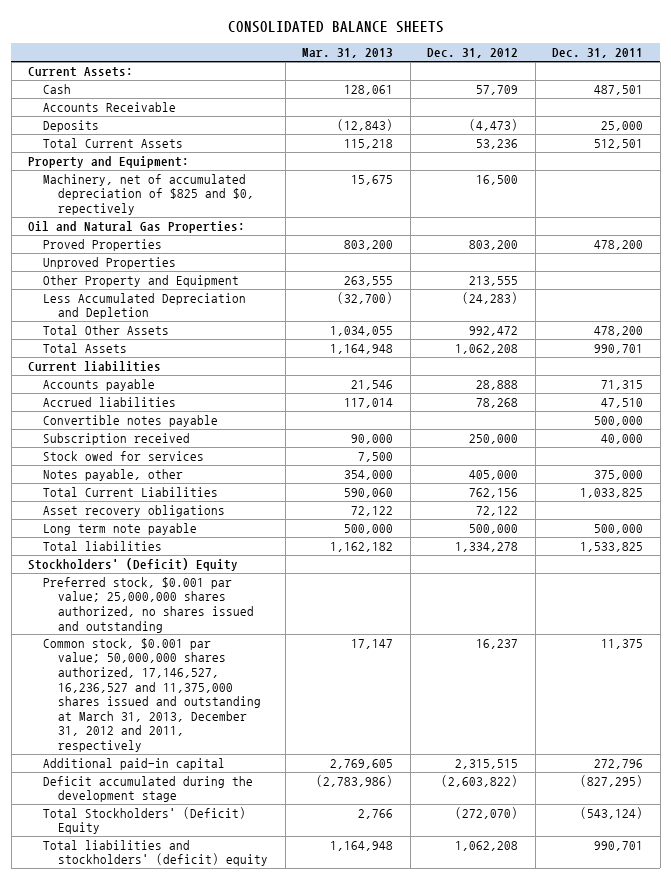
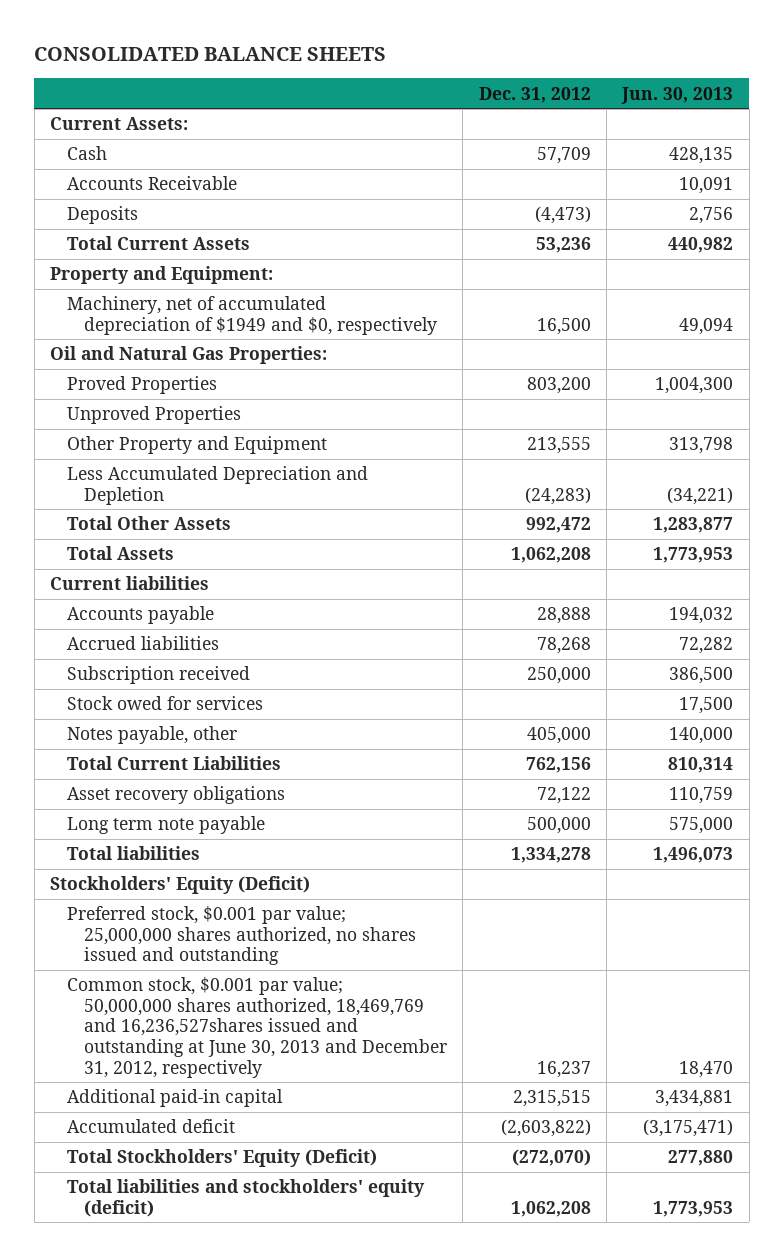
[302,48,394,59] Mar. 31, 2013 -> none
[552,48,644,59] Dec. 31, 2011 -> none
none -> [621,86,734,104] Jun. 30, 2013
[43,173,255,216] Machinery, net of accumulated depreciation of $825 and $0, repectively -> [67,296,438,335] Machinery, net of accumulated depreciation of $1949 and $0, respectively
[43,414,219,427] Convertible notes payable -> none
[28,557,239,571] Stockholders' (Deficit) Equity -> [50,876,311,895] Stockholders' Equity (Deficit)
[43,637,262,752] Common stock, $0.001 par value; 50,000,000 shares authorized, 17,146,527, 16,236,527 and 11,375,000 shares issued and outstanding at March 31, 2013, December 31, 2012 and 2011, respectively -> [67,977,448,1078] Common stock, $0.001 par value; 50,000,000 shares authorized, 18,469,769 and 16,236,527shares issued and outstanding at June 30, 2013 and December 31, 2012, respectively
[43,775,254,803] Deficit accumulated during the development stage -> [67,1119,236,1134] Accumulated deficit
[43,806,247,835] Total Stockholders' (Deficit) Equity -> [67,1149,378,1168] Total Stockholders' Equity (Deficit)
[43,839,269,867] Total liabilities and stockholders' (deficit) equity -> [67,1179,426,1217] Total liabilities and stockholders' equity (deficit)

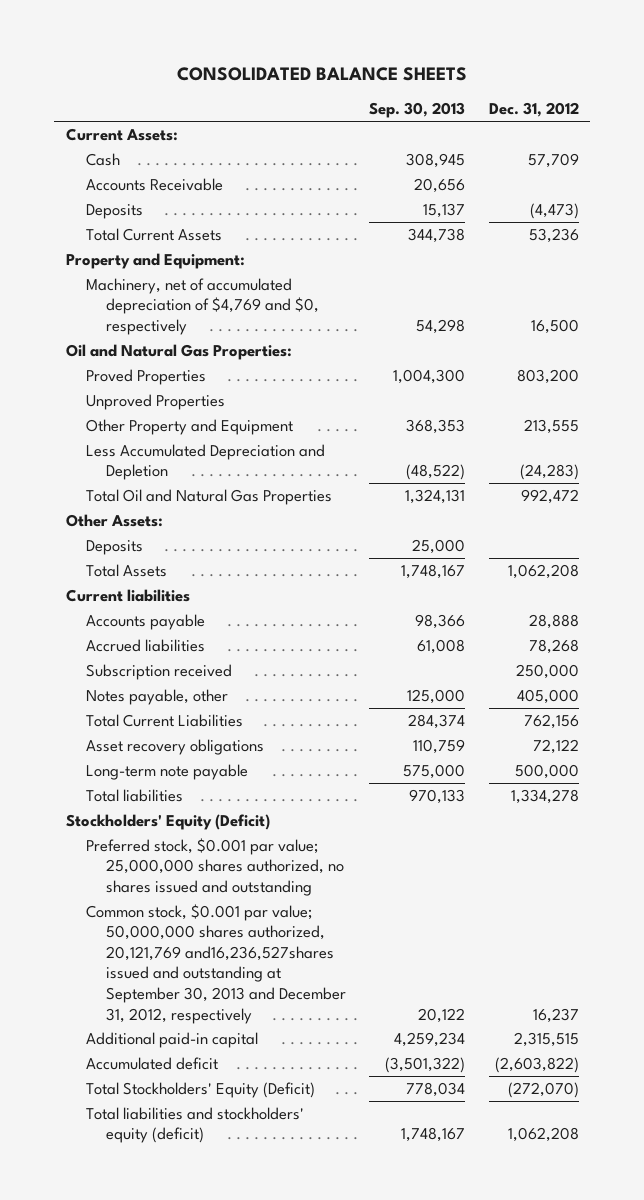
[621,86,734,104] Jun. 30, 2013 -> none
none -> [369,102,466,119] Sep. 30, 2013
[67,296,438,335] Machinery, net of accumulated depreciation of $1949 and $0, respectively -> [85,277,319,335] Machinery, net of accumulated depreciation of $4,769 and $0, respectively
[67,516,232,531] Total Other Assets -> [85,488,332,505] Total Oil and Natural Gas Properties
none -> [65,513,163,527] Other Assets:
none -> [85,539,143,555] Deposits
[67,696,264,711] Stock owed for services -> none
[67,816,266,835] Long term note payable -> [85,763,248,780] Long-term note payable
[67,977,448,1078] Common stock, $0.001 par value; 50,000,000 shares authorized, 18,469,769 and 16,236,527shares issued and outstanding at June 30, 2013 and December 31, 2012, respectively -> [85,903,346,1024] Common stock, $0.001 par value; 50,000,000 shares authorized, 20,121,769 and16,236,527shares issued and outstanding at September 30, 2013 and December 31, 2012, respectively

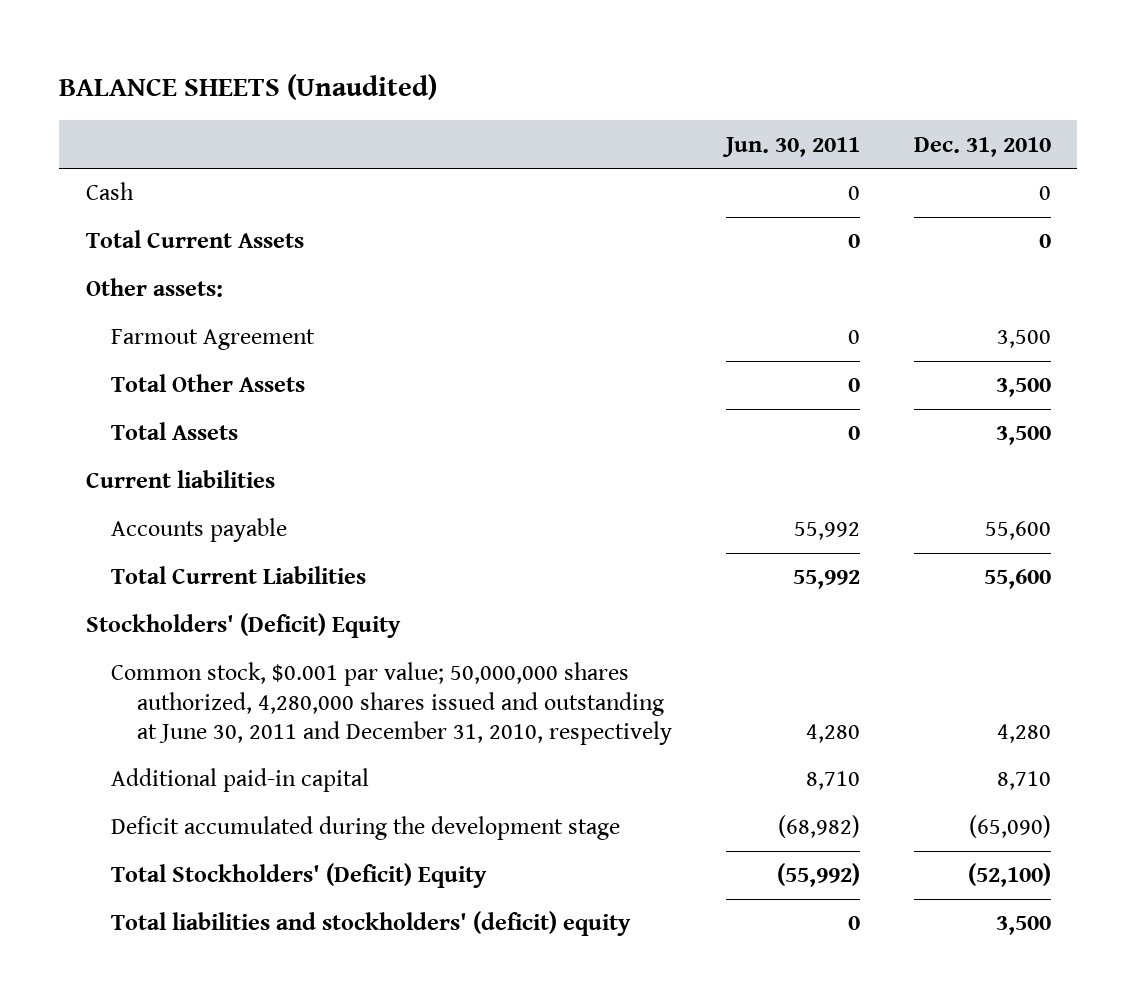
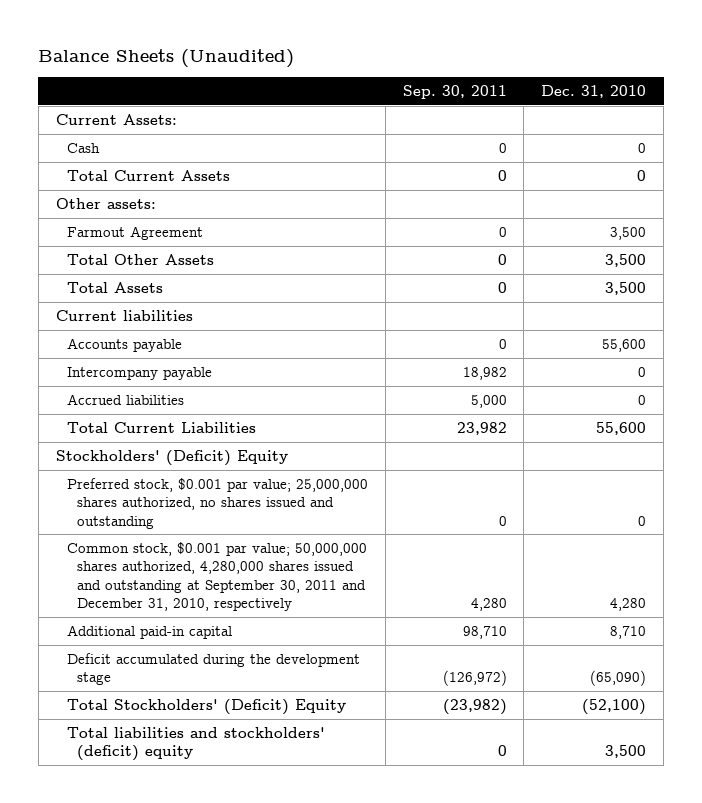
[58,74,437,101] BALANCE SHEETS (Unaudited) -> [38,48,295,68] Balance Sheets (Unaudited)
[721,136,860,157] Jun. 30, 2011 -> none
none -> [402,85,507,100] Sep. 30, 2011
none -> [55,114,177,126] Current Assets:
none -> [66,367,212,381] Intercompany payable
none -> [66,394,184,406] Accrued liabilities
none -> [66,478,368,529] Preferred stock, $0.001 par value; 25,000,000 shares authorized, no shares issued and outstanding
[111,662,672,745] Common stock, $0.001 par value; 50,000,000 shares authorized, 4,280,000 shares issued and outstanding at June 30, 2011 and December 31, 2010, respectively -> [66,542,367,612] Common stock, $0.001 par value; 50,000,000 shares authorized, 4,280,000 shares issued and outstanding at September 30, 2011 and December 31, 2010, respectively

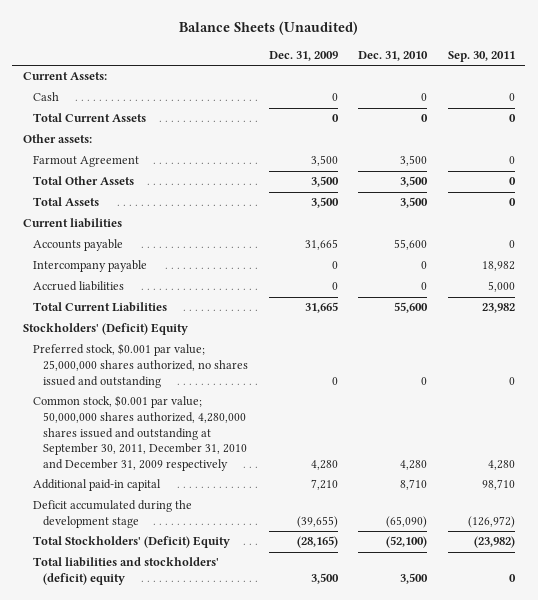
none -> [268,51,338,62] Dec. 31, 2009
[66,542,367,612] Common stock, $0.001 par value; 50,000,000 shares authorized, 4,280,000 shares issued and outstanding at September 30, 2011 and December 31, 2010, respectively -> [32,395,248,472] Common stock, $0.001 par value; 50,000,000 shares authorized, 4,280,000 shares issued and outstanding at September 30, 2011, December 31, 2010 and December 31, 2009 respectively

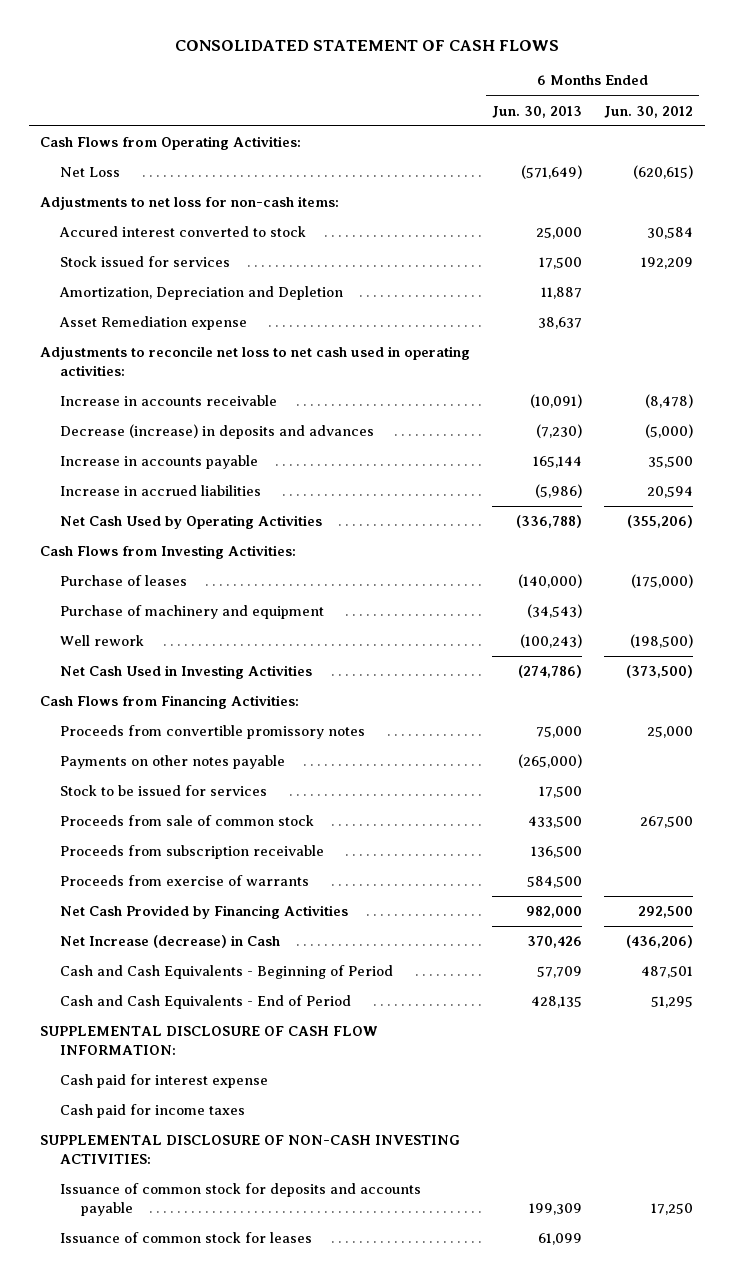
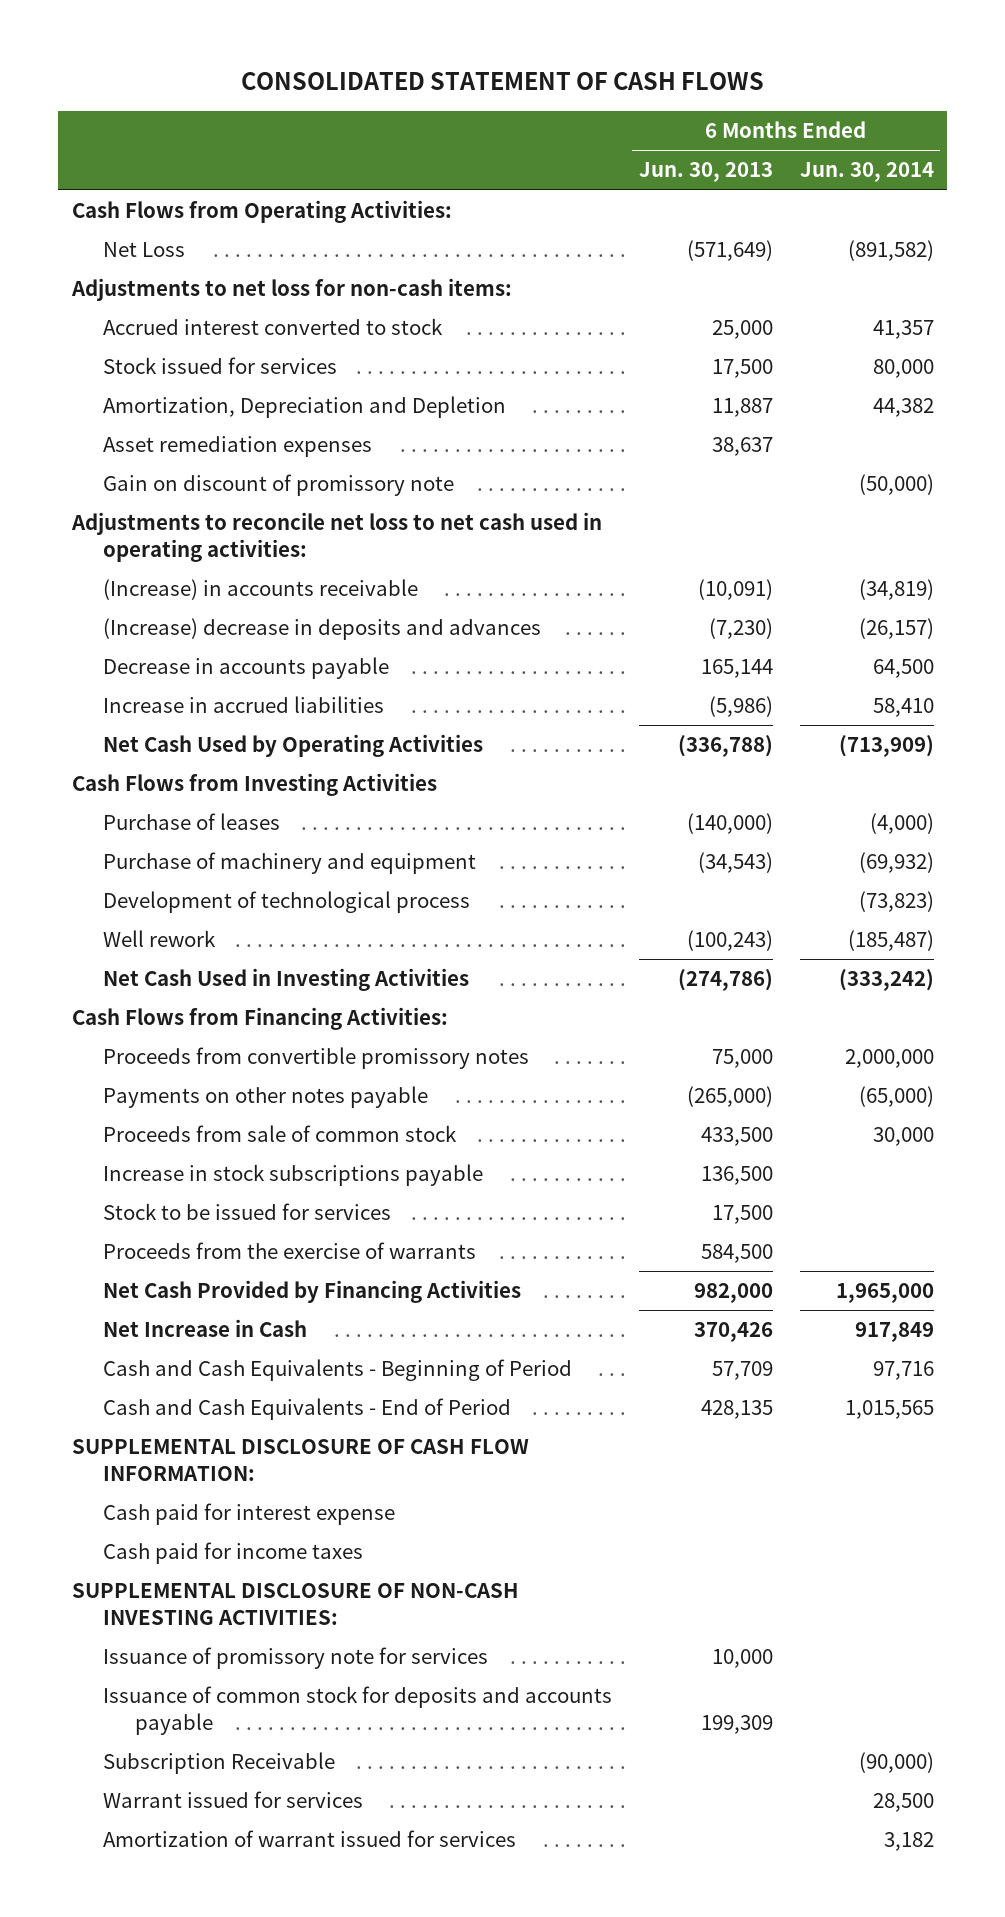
[604,105,694,118] Jun. 30, 2012 -> none
none -> [799,162,934,183] Jun. 30, 2014
[59,226,307,238] Accured interest converted to stock -> [103,318,444,336] Accrued interest converted to stock
[59,316,248,331] Asset Remediation expense -> [103,436,373,458] Asset remediation expenses
none -> [103,474,455,497] Gain on discount of promissory note
[60,395,278,407] Increase in accounts receivable -> [103,579,419,601] (Increase) in accounts receivable
[60,424,375,440] Decrease (increase) in deposits and advances -> [103,618,542,641] (Increase) decrease in deposits and advances
[60,455,259,470] Increase in accounts payable -> [103,657,390,680] Decrease in accounts payable
[39,545,296,560] Cash Flows from Investing Activities: -> [71,773,437,797] Cash Flows from Investing Activities
none -> [103,891,471,914] Development of technological process
[60,845,325,860] Proceeds from subscription receivable -> [103,1164,484,1187] Increase in stock subscriptions payable
[60,785,268,797] Stock to be issued for services -> [103,1203,392,1221] Stock to be issued for services
[60,875,310,887] Proceeds from exercise of warrants -> [103,1242,477,1260] Proceeds from the exercise of warrants
[60,935,281,949] Net Increase (decrease) in Cash -> [103,1319,308,1338] Net Increase in Cash
none -> [103,1647,489,1670] Issuance of promissory note for services
[60,1232,313,1244] Issuance of common stock for leases -> none
none -> [103,1752,336,1775] Subscription Receivable
none -> [103,1791,364,1809] Warrant issued for services
none -> [103,1830,517,1848] Amortization of warrant issued for services

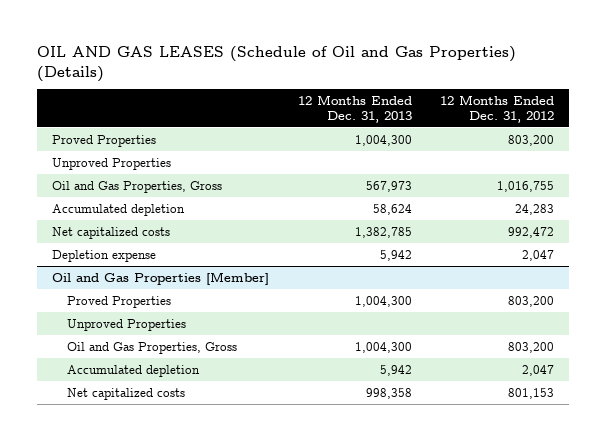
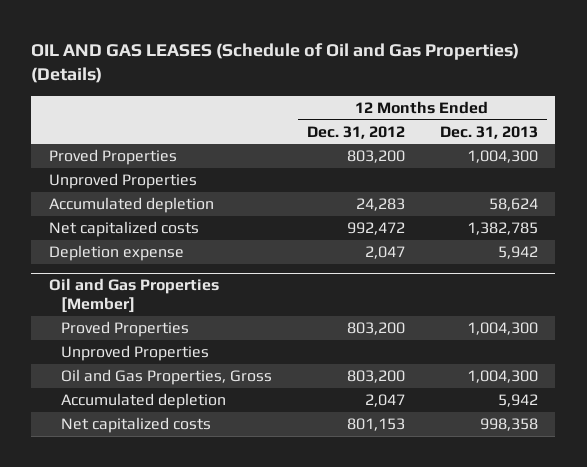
[51,180,222,193] Oil and Gas Properties, Gross -> none

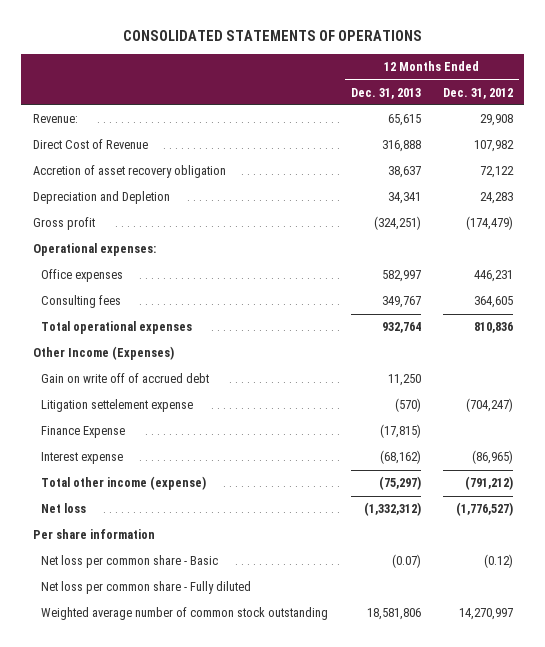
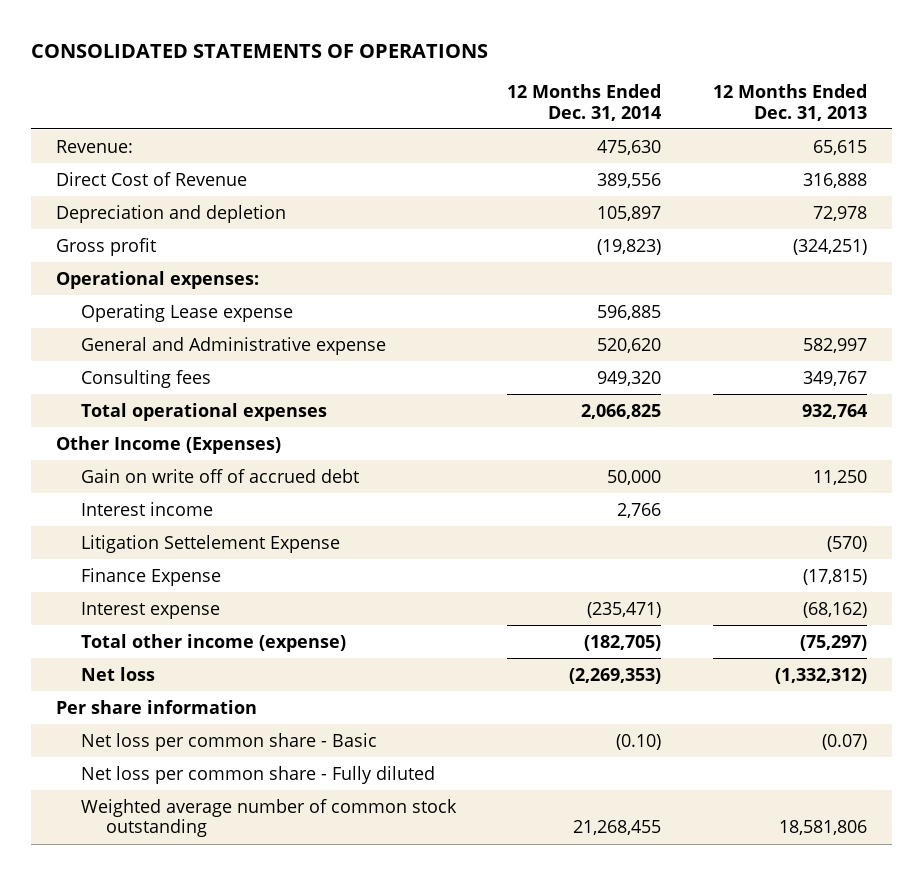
[442,87,513,99] Dec. 31, 2012 -> none
none -> [507,83,662,121] 12 Months Ended Dec. 31, 2014
[32,165,226,179] Accretion of asset recovery obligation -> none
[32,191,170,205] Depreciation and Depletion -> [56,204,287,223] Depreciation and depletion
[387,192,421,205] 34,341 -> [812,205,867,221] 72,978
none -> [80,303,293,322] Operating Lease expense
[41,269,124,283] Office expenses -> [80,336,386,355] General and Administrative expense
none -> [80,501,213,516] Interest income
[41,399,194,413] Litigation settelement expense -> [80,534,340,553] Litigation Settelement Expense

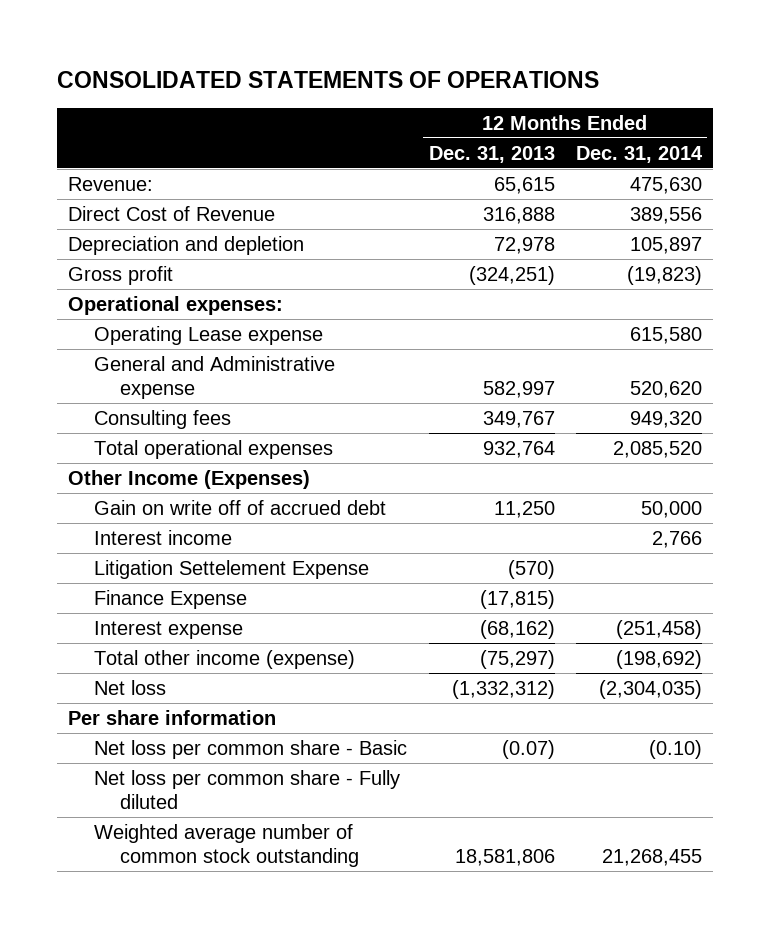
[597,304,662,320] 596,885 -> [630,326,703,344] 615,580
[581,403,662,419] 2,066,825 -> [613,440,703,458] 2,085,520
[587,601,662,618] (235,471) -> [616,619,703,639] (251,458)
[584,634,662,651] (182,705) -> [616,649,703,669] (198,692)
[569,667,662,684] (2,269,353) -> [599,679,703,699] (2,304,035)

